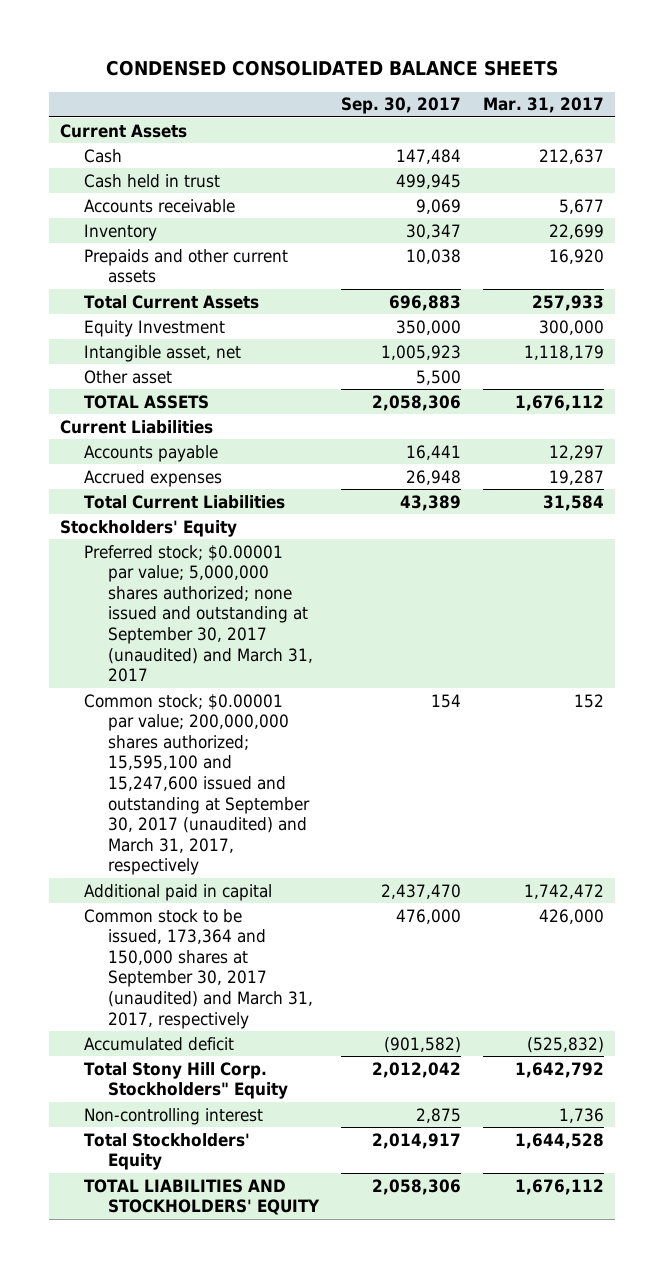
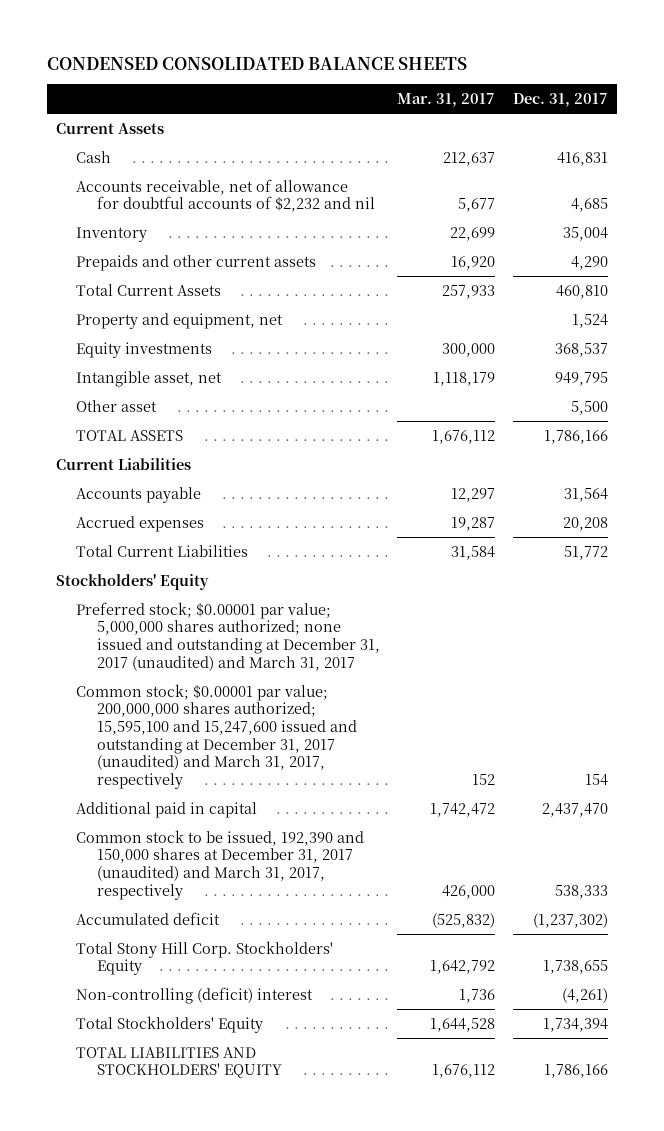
[340,97,461,115] Sep. 30, 2017 -> none
none -> [513,93,609,108] Dec. 31, 2017
[84,173,221,188] Cash held in trust -> none
[84,198,236,213] Accounts receivable -> [76,178,375,213] Accounts receivable, net of allowance for doubtful accounts of $2,232 and nil
none -> [76,312,284,329] Property and equipment, net
[84,319,226,337] Equity Investment -> [76,341,213,358] Equity investments
[84,544,313,683] Preferred stock; $0.00001 par value; 5,000,000 shares authorized; none issued and outstanding at September 30, 2017 (unaudited) and March 31, 2017 -> [76,601,380,671] Preferred stock; $0.00001 par value; 5,000,000 shares authorized; none issued and outstanding at December 31, 2017 (unaudited) and March 31, 2017
[84,693,310,876] Common stock; $0.00001 par value; 200,000,000 shares authorized; 15,595,100 and 15,247,600 issued and outstanding at September 30, 2017 (unaudited) and March 31, 2017, respectively -> [76,683,357,790] Common stock; $0.00001 par value; 200,000,000 shares authorized; 15,595,100 and 15,247,600 issued and outstanding at December 31, 2017 (unaudited) and March 31, 2017, respectively
[84,908,313,1029] Common stock to be issued, 173,364 and 150,000 shares at September 30, 2017 (unaudited) and March 31, 2017, respectively -> [76,829,365,900] Common stock to be issued, 192,390 and 150,000 shares at December 31, 2017 (unaudited) and March 31, 2017, respectively
[84,1061,288,1100] Total Stony Hill Corp. Stockholders" Equity -> [76,940,334,976] Total Stony Hill Corp. Stockholders' Equity
[84,1107,264,1125] Non-controlling interest -> [76,986,314,1004] Non-controlling (deficit) interest

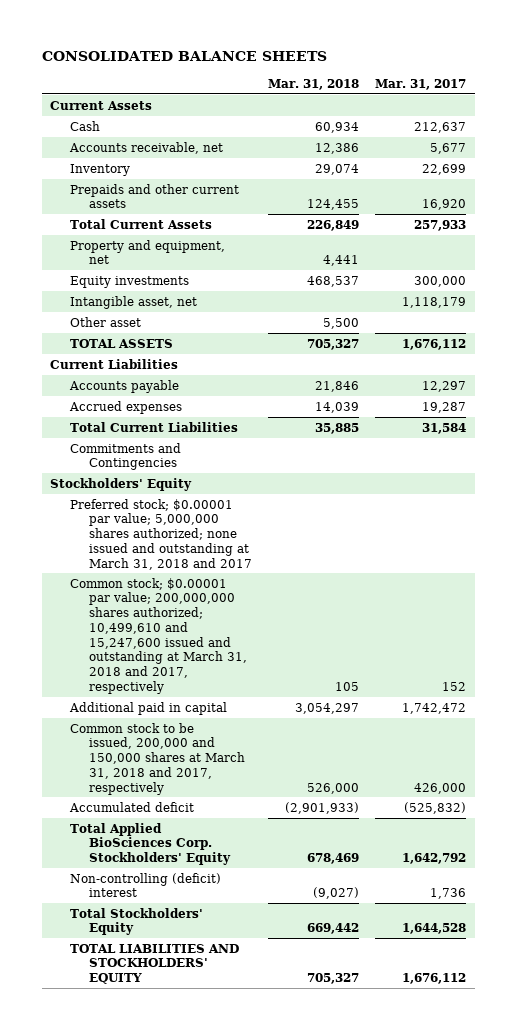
[46,56,467,70] CONDENSED CONSOLIDATED BALANCE SHEETS -> [42,50,328,61] CONSOLIDATED BALANCE SHEETS
[513,93,609,108] Dec. 31, 2017 -> none
none -> [268,78,360,90] Mar. 31, 2018
[76,178,375,213] Accounts receivable, net of allowance for doubtful accounts of $2,232 and nil -> [68,141,223,154] Accounts receivable, net
none -> [69,442,181,471] Commitments and Contingencies
[76,601,380,671] Preferred stock; $0.00001 par value; 5,000,000 shares authorized; none issued and outstanding at December 31, 2017 (unaudited) and March 31, 2017 -> [69,498,252,570] Preferred stock; $0.00001 par value; 5,000,000 shares authorized; none issued and outstanding at March 31, 2018 and 2017
[76,683,357,790] Common stock; $0.00001 par value; 200,000,000 shares authorized; 15,595,100 and 15,247,600 issued and outstanding at December 31, 2017 (unaudited) and March 31, 2017, respectively -> [69,577,247,694] Common stock; $0.00001 par value; 200,000,000 shares authorized; 10,499,610 and 15,247,600 issued and outstanding at March 31, 2018 and 2017, respectively
[76,829,365,900] Common stock to be issued, 192,390 and 150,000 shares at December 31, 2017 (unaudited) and March 31, 2017, respectively -> [69,722,245,795] Common stock to be issued, 200,000 and 150,000 shares at March 31, 2018 and 2017, respectively
[76,940,334,976] Total Stony Hill Corp. Stockholders' Equity -> [69,822,231,866] Total Applied BioSciences Corp. Stockholders' Equity

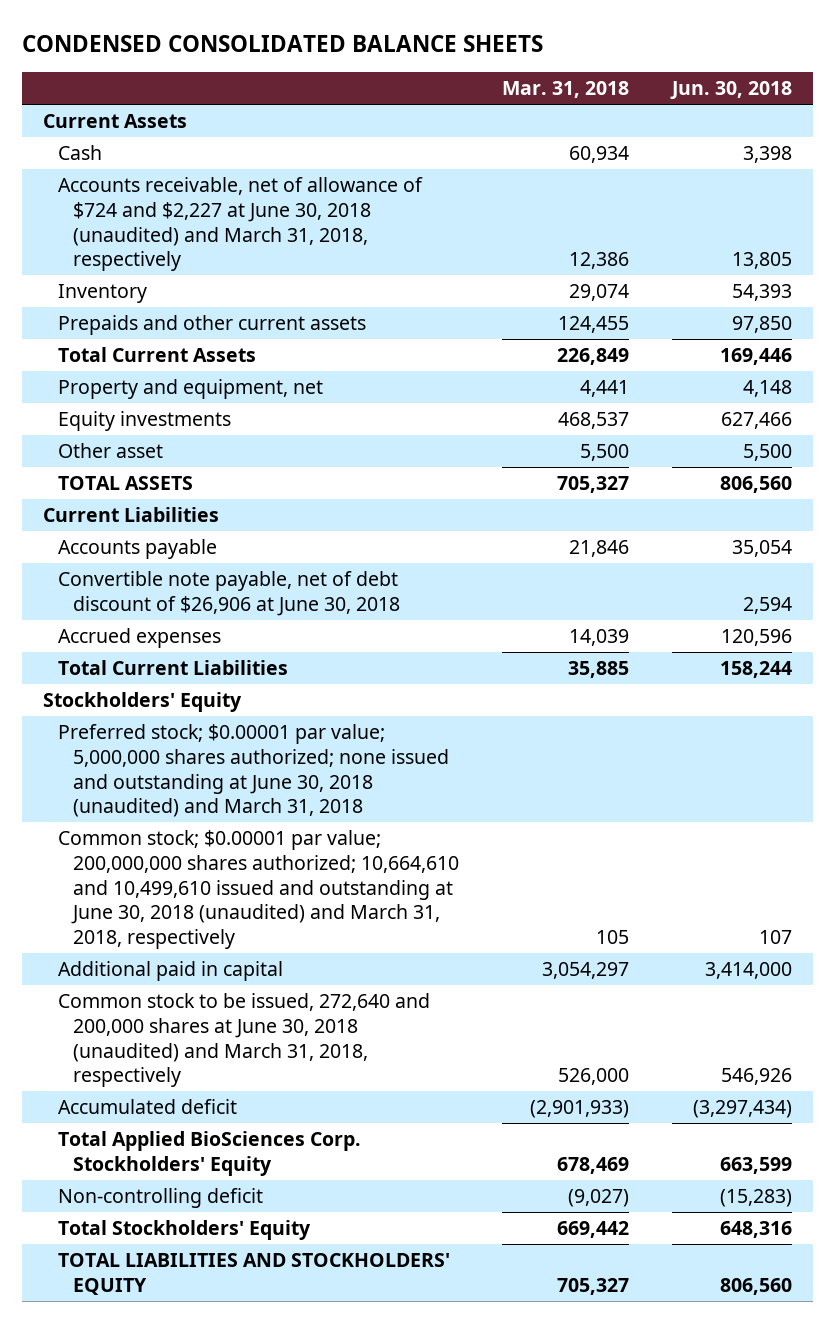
[42,50,328,61] CONSOLIDATED BALANCE SHEETS -> [21,35,543,53] CONDENSED CONSOLIDATED BALANCE SHEETS
[375,78,467,90] Mar. 31, 2017 -> none
none -> [669,80,792,99] Jun. 30, 2018
[68,141,223,154] Accounts receivable, net -> [58,177,424,272] Accounts receivable, net of allowance of $724 and $2,227 at June 30, 2018 (unaudited) and March 31, 2018, respectively
[69,295,197,309] Intangible asset, net -> none
none -> [58,571,401,616] Convertible note payable, net of debt discount of $26,906 at June 30, 2018
[69,442,181,471] Commitments and Contingencies -> none
[69,498,252,570] Preferred stock; $0.00001 par value; 5,000,000 shares authorized; none issued and outstanding at March 31, 2018 and 2017 -> [58,724,450,818] Preferred stock; $0.00001 par value; 5,000,000 shares authorized; none issued and outstanding at June 30, 2018 (unaudited) and March 31, 2018
[69,577,247,694] Common stock; $0.00001 par value; 200,000,000 shares authorized; 10,499,610 and 15,247,600 issued and outstanding at March 31, 2018 and 2017, respectively -> [58,830,460,949] Common stock; $0.00001 par value; 200,000,000 shares authorized; 10,664,610 and 10,499,610 issued and outstanding at June 30, 2018 (unaudited) and March 31, 2018, respectively
[69,722,245,795] Common stock to be issued, 200,000 and 150,000 shares at March 31, 2018 and 2017, respectively -> [58,993,431,1088] Common stock to be issued, 272,640 and 200,000 shares at June 30, 2018 (unaudited) and March 31, 2018, respectively
[69,872,221,898] Non-controlling (deficit) interest -> [58,1188,264,1209] Non-controlling deficit

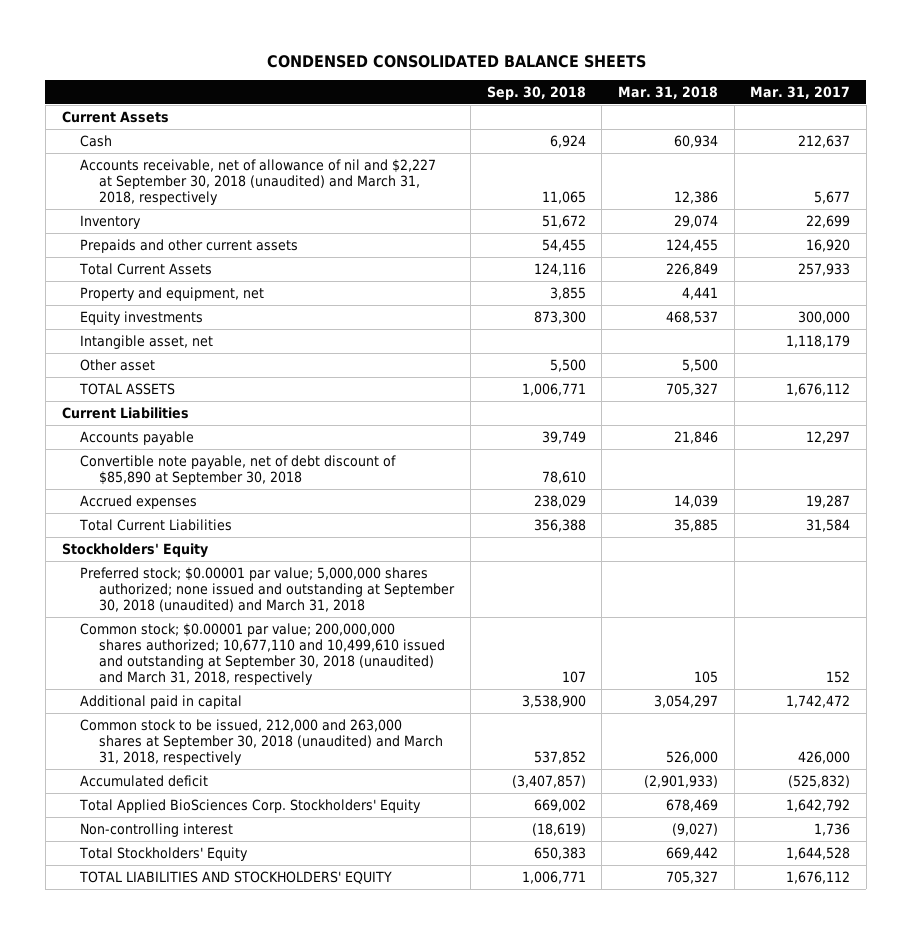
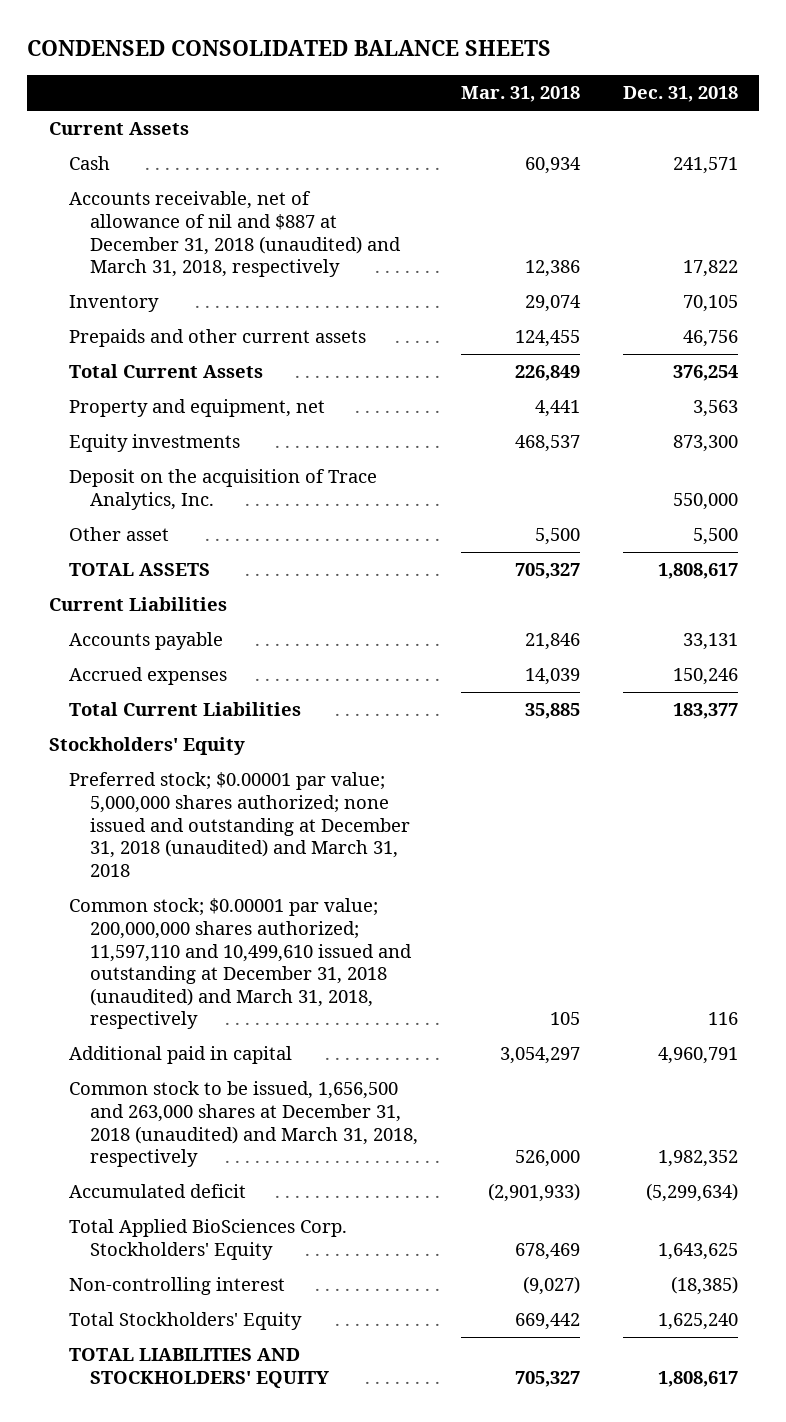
[486,86,586,101] Sep. 30, 2018 -> none
[750,86,851,100] Mar. 31, 2017 -> none
none -> [622,86,738,103] Dec. 31, 2018
[80,158,437,206] Accounts receivable, net of allowance of nil and $2,227 at September 30, 2018 (unaudited) and March 31, 2018, respectively -> [69,191,402,278] Accounts receivable, net of allowance of nil and $887 at December 31, 2018 (unaudited) and March 31, 2018, respectively
[80,334,214,349] Intangible asset, net -> none
none -> [69,469,378,511] Deposit on the acquisition of Trace Analytics, Inc.
[80,454,397,486] Convertible note payable, net of debt discount of $85,890 at September 30, 2018 -> none
[80,566,456,613] Preferred stock; $0.00001 par value; 5,000,000 shares authorized; none issued and outstanding at September 30, 2018 (unaudited) and March 31, 2018 -> [69,772,411,877] Preferred stock; $0.00001 par value; 5,000,000 shares authorized; none issued and outstanding at December 31, 2018 (unaudited) and March 31, 2018
[80,622,446,686] Common stock; $0.00001 par value; 200,000,000 shares authorized; 10,677,110 and 10,499,610 issued and outstanding at September 30, 2018 (unaudited) and March 31, 2018, respectively -> [69,898,413,1030] Common stock; $0.00001 par value; 200,000,000 shares authorized; 11,597,110 and 10,499,610 issued and outstanding at December 31, 2018 (unaudited) and March 31, 2018, respectively
[80,718,444,766] Common stock to be issued, 212,000 and 263,000 shares at September 30, 2018 (unaudited) and March 31, 2018, respectively -> [69,1081,419,1168] Common stock to be issued, 1,656,500 and 263,000 shares at December 31, 2018 (unaudited) and March 31, 2018, respectively

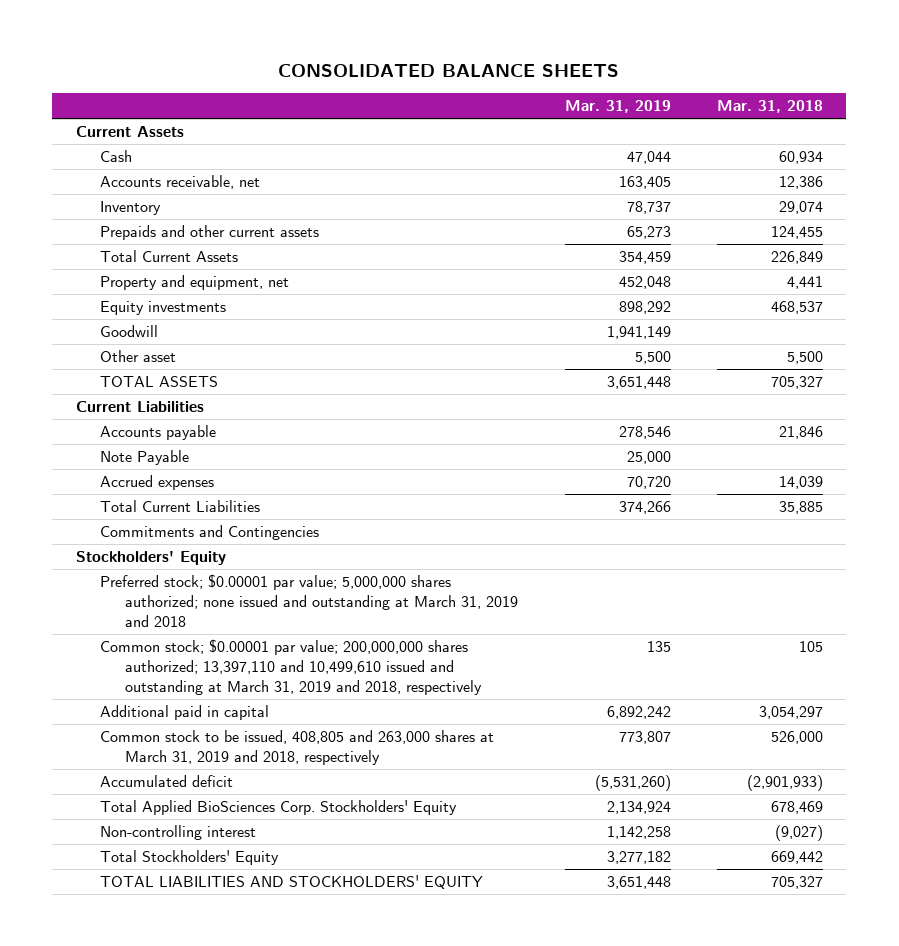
[27,40,552,57] CONDENSED CONSOLIDATED BALANCE SHEETS -> [278,64,620,78] CONSOLIDATED BALANCE SHEETS
[622,86,738,103] Dec. 31, 2018 -> none
none -> [564,100,671,114] Mar. 31, 2019
[69,191,402,278] Accounts receivable, net of allowance of nil and $887 at December 31, 2018 (unaudited) and March 31, 2018, respectively -> [100,175,261,190] Accounts receivable, net
[69,469,378,511] Deposit on the acquisition of Trace Analytics, Inc. -> none
none -> [100,325,159,338] Goodwill
none -> [100,450,190,466] Note Payable
none -> [100,525,320,541] Commitments and Contingencies
[69,772,411,877] Preferred stock; $0.00001 par value; 5,000,000 shares authorized; none issued and outstanding at December 31, 2018 (unaudited) and March 31, 2018 -> [100,574,518,628] Preferred stock; $0.00001 par value; 5,000,000 shares authorized; none issued and outstanding at March 31, 2019 and 2018
[69,898,413,1030] Common stock; $0.00001 par value; 200,000,000 shares authorized; 11,597,110 and 10,499,610 issued and outstanding at December 31, 2018 (unaudited) and March 31, 2018, respectively -> [100,639,482,696] Common stock; $0.00001 par value; 200,000,000 shares authorized; 13,397,110 and 10,499,610 issued and outstanding at March 31, 2019 and 2018, respectively
[69,1081,419,1168] Common stock to be issued, 1,656,500 and 263,000 shares at December 31, 2018 (unaudited) and March 31, 2018, respectively -> [100,730,495,766] Common stock to be issued, 408,805 and 263,000 shares at March 31, 2019 and 2018, respectively

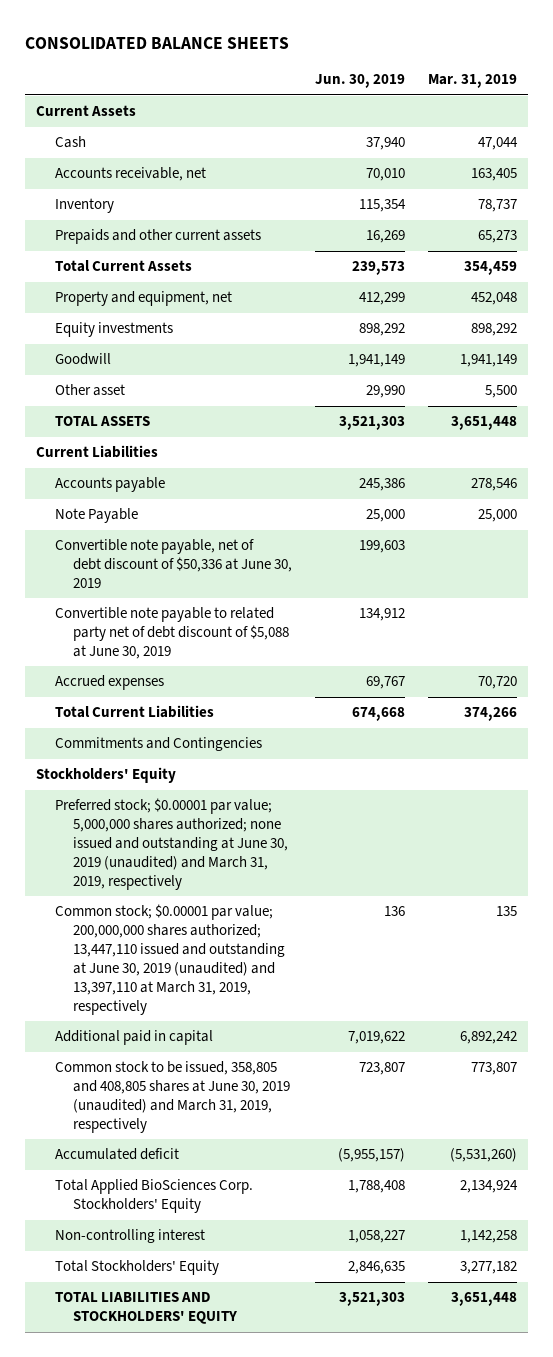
[717,100,824,114] Mar. 31, 2018 -> none
none -> [315,74,406,89] Jun. 30, 2019
none -> [54,539,293,589] Convertible note payable, net of debt discount of $50,336 at June 30, 2019
none -> [54,607,290,660] Convertible note payable to related party net of debt discount of $5,088 at June 30, 2019
[100,574,518,628] Preferred stock; $0.00001 par value; 5,000,000 shares authorized; none issued and outstanding at March 31, 2019 and 2018 -> [54,798,289,890] Preferred stock; $0.00001 par value; 5,000,000 shares authorized; none issued and outstanding at June 30, 2019 (unaudited) and March 31, 2019, respectively
[100,639,482,696] Common stock; $0.00001 par value; 200,000,000 shares authorized; 13,397,110 and 10,499,610 issued and outstanding at March 31, 2019 and 2018, respectively -> [54,904,286,1015] Common stock; $0.00001 par value; 200,000,000 shares authorized; 13,447,110 issued and outstanding at June 30, 2019 (unaudited) and 13,397,110 at March 31, 2019, respectively
[100,730,495,766] Common stock to be issued, 408,805 and 263,000 shares at March 31, 2019 and 2018, respectively -> [54,1061,291,1133] Common stock to be issued, 358,805 and 408,805 shares at June 30, 2019 (unaudited) and March 31, 2019, respectively

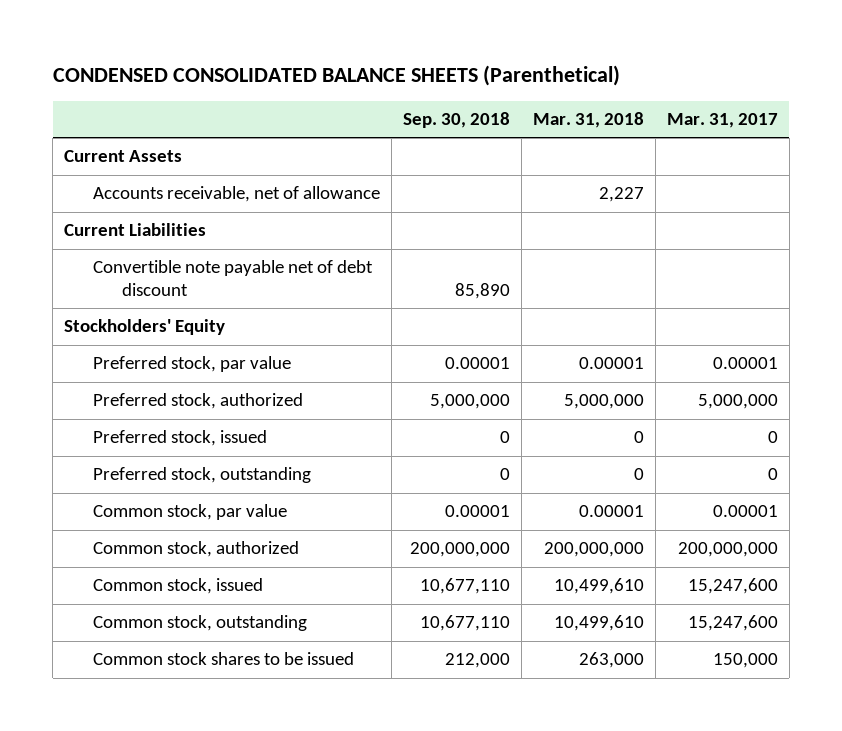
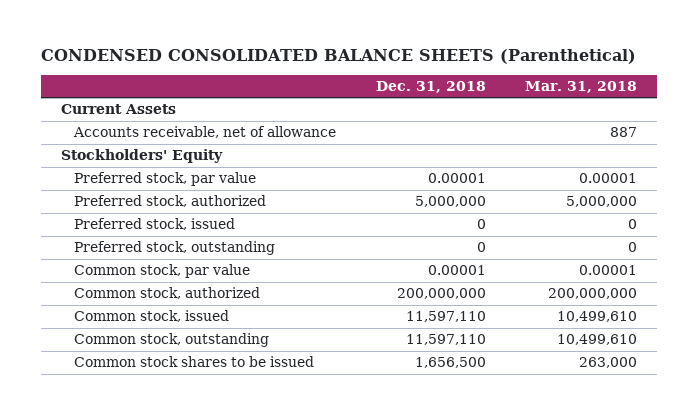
[402,112,510,129] Sep. 30, 2018 -> none
[666,113,778,129] Mar. 31, 2017 -> none
none -> [375,80,486,93] Dec. 31, 2018
[64,223,207,237] Current Liabilities -> none
[93,260,374,296] Convertible note payable net of debt discount -> none
[598,187,644,203] 2,227 -> [610,127,638,138] 887

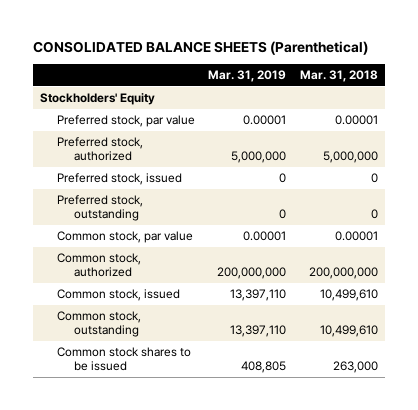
[40,49,636,65] CONDENSED CONSOLIDATED BALANCE SHEETS (Parenthetical) -> [33,40,369,55] CONSOLIDATED BALANCE SHEETS (Parenthetical)
[375,80,486,93] Dec. 31, 2018 -> none
none -> [208,70,287,83] Mar. 31, 2019
[60,104,176,115] Current Assets -> none
[73,126,337,139] Accounts receivable, net of allowance -> none

